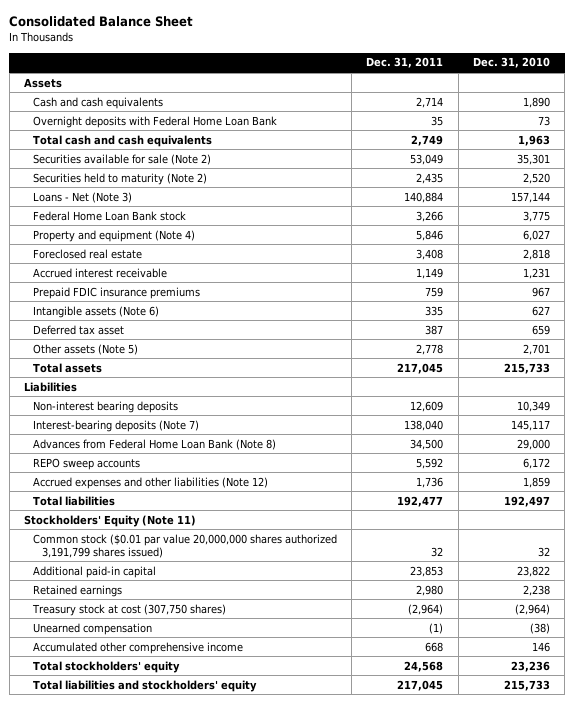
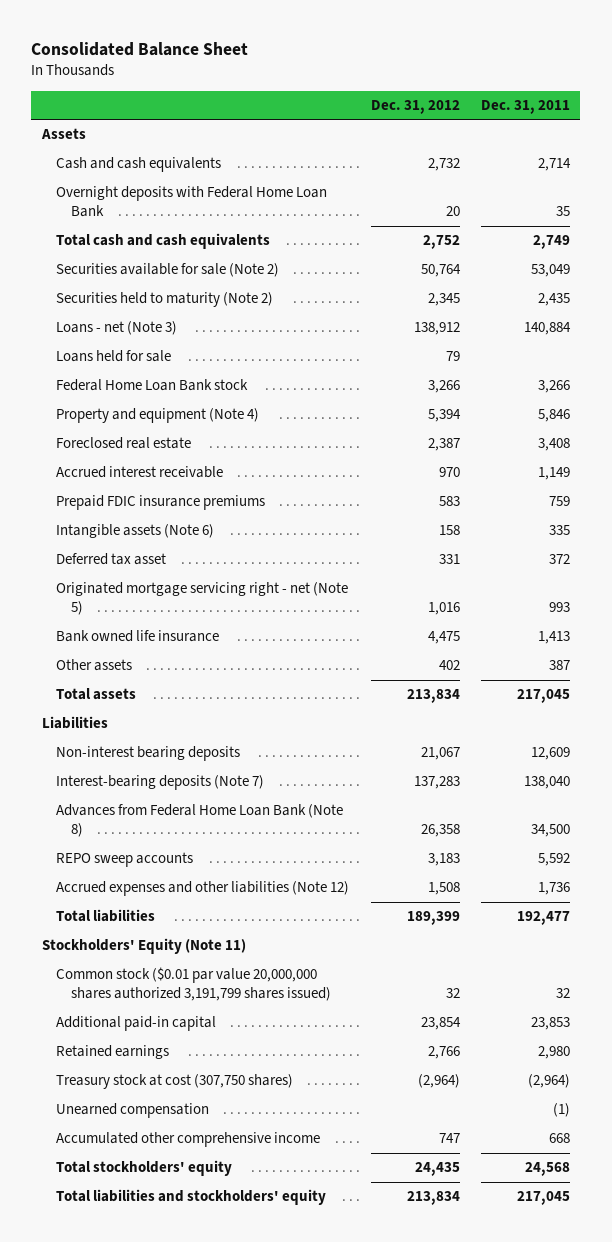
[472,57,550,69] Dec. 31, 2010 -> none
none -> [370,99,460,114] Dec. 31, 2012
[32,191,132,203] Loans - Net (Note 3) -> [56,321,178,336] Loans - net (Note 3)
none -> [56,350,172,363] Loans held for sale
[425,324,444,335] 387 -> [548,554,570,565] 372
none -> [56,582,349,616] Originated mortgage servicing right - net (Note 5)
none -> [56,630,220,643] Bank owned life insurance
[32,343,138,355] Other assets (Note 5) -> [56,659,133,672] Other assets
[416,343,444,355] 2,778 -> [548,660,570,671] 387

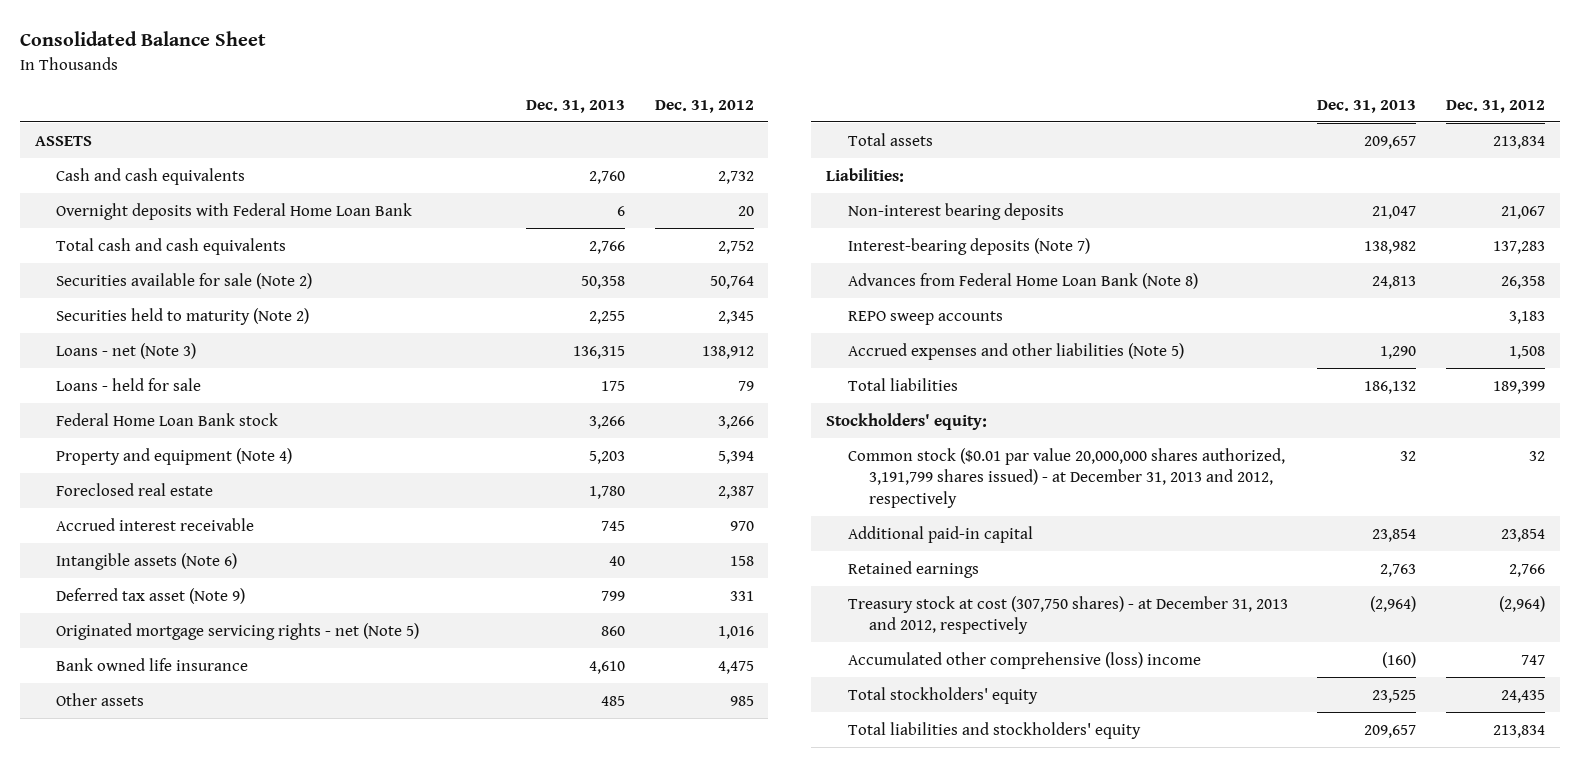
[480,99,570,114] Dec. 31, 2011 -> none
none -> [525,99,625,113] Dec. 31, 2013
[40,128,86,140] Assets -> [34,135,92,146] ASSETS
[56,350,172,363] Loans held for sale -> [56,377,202,391] Loans - held for sale
[56,495,266,511] Prepaid FDIC insurance premiums -> none
[56,553,167,566] Deferred tax asset -> [56,587,246,604] Deferred tax asset (Note 9)
[56,582,349,616] Originated mortgage servicing right - net (Note 5) -> [56,622,420,640] Originated mortgage servicing rights - net (Note 5)
[438,660,460,671] 402 -> [729,695,754,706] 985
[41,716,108,730] Liabilities -> [826,167,905,182] Liabilities:
[56,881,350,897] Accrued expenses and other liabilities (Note 12) -> [847,342,1184,360] Accrued expenses and other liabilities (Note 5)
[41,938,246,955] Stockholders' Equity (Note 11) -> [826,412,988,430] Stockholders' equity:
[56,967,331,1002] Common stock ($0.01 par value 20,000,000 shares authorized 3,191,799 shares issued) -> [847,447,1285,508] Common stock ($0.01 par value 20,000,000 shares authorized, 3,191,799 shares issued) - at December 31, 2013 and 2012, respectively
[56,1103,210,1119] Unearned compensation -> none
[56,1074,294,1090] Treasury stock at cost (307,750 shares) -> [847,595,1288,635] Treasury stock at cost (307,750 shares) - at December 31, 2013 and 2012, respectively
[56,1132,321,1148] Accumulated other comprehensive income -> [847,651,1201,669] Accumulated other comprehensive (loss) income

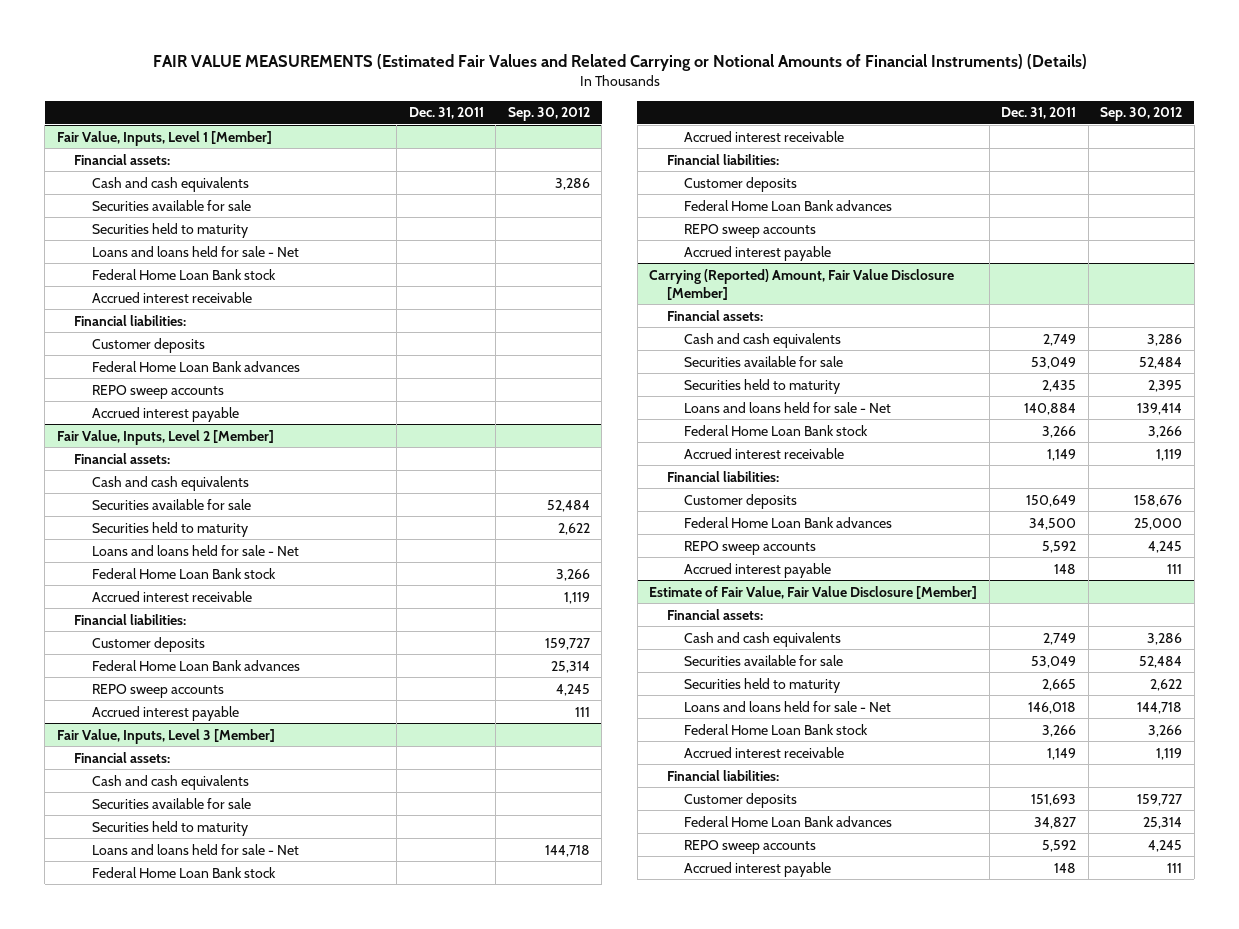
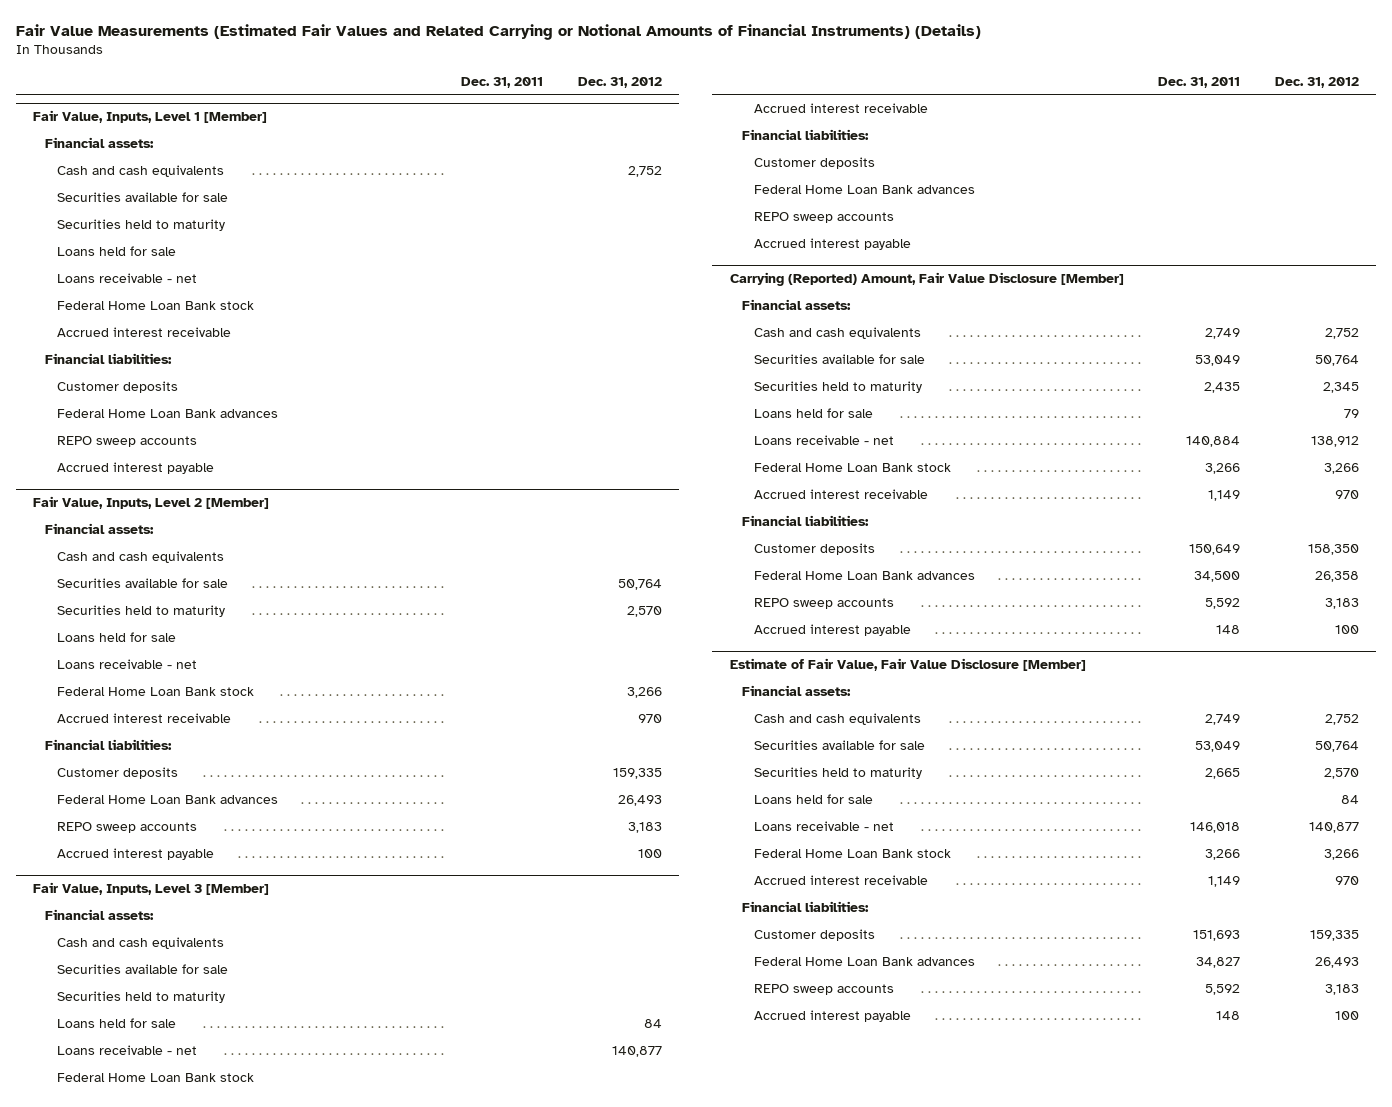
[152,54,1087,72] FAIR VALUE MEASUREMENTS (Estimated Fair Values and Related Carrying or Notional Amounts of Financial Instruments) (Details) -> [15,24,981,41] Fair Value Measurements (Estimated Fair Values and Related Carrying or Notional Amounts of Financial Instruments) (Details)
[507,107,590,122] Sep. 30, 2012 -> none
none -> [577,76,662,88] Dec. 31, 2012
none -> [57,245,177,256] Loans held for sale
[91,245,299,257] Loans and loans held for sale - Net -> [57,272,198,283] Loans receivable - net
none -> [57,631,177,642] Loans held for sale
[91,544,299,556] Loans and loans held for sale - Net -> [57,658,198,669] Loans receivable - net
none -> [57,1017,177,1028] Loans held for sale
[91,843,299,855] Loans and loans held for sale - Net -> [57,1044,198,1055] Loans receivable - net
none -> [754,407,874,418] Loans held for sale
[684,401,892,413] Loans and loans held for sale - Net -> [754,434,895,445] Loans receivable - net
none -> [754,793,874,804] Loans held for sale
[684,700,892,712] Loans and loans held for sale - Net -> [754,820,895,831] Loans receivable - net

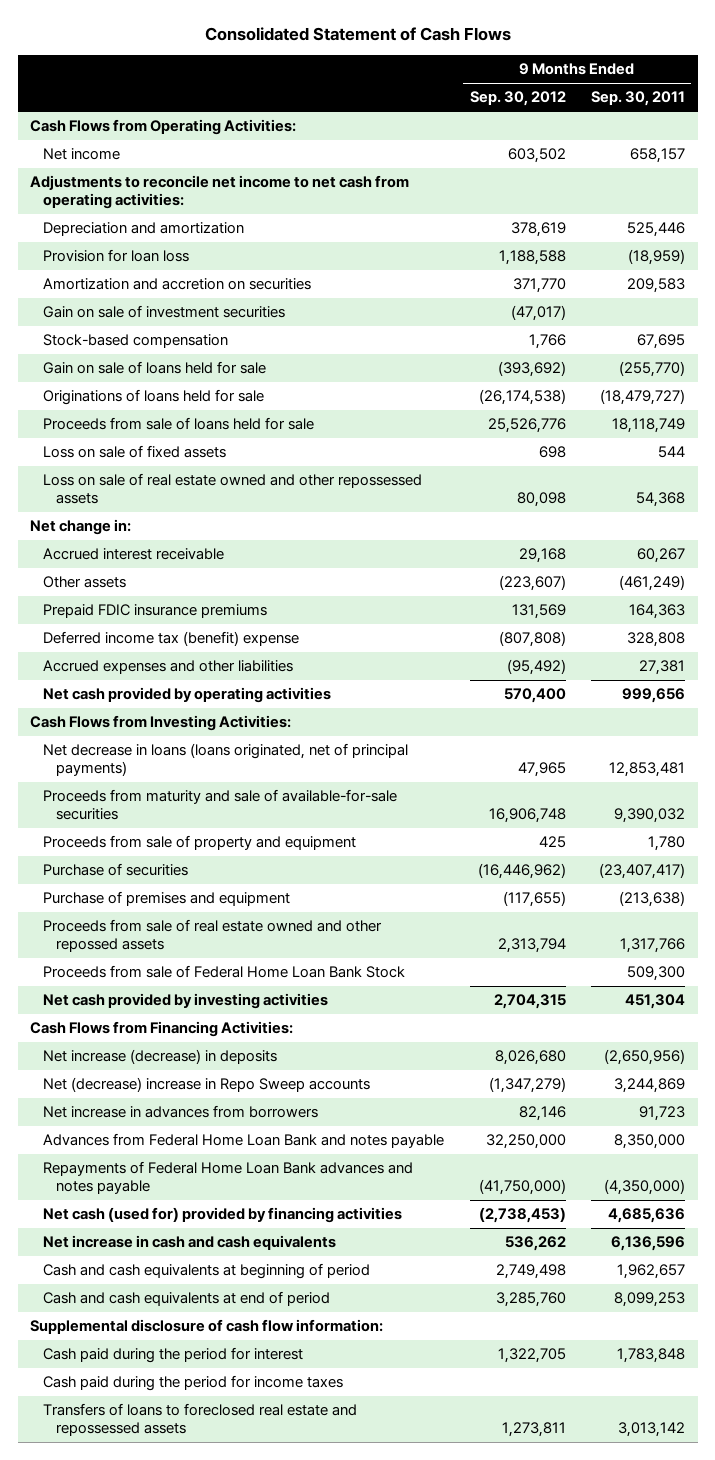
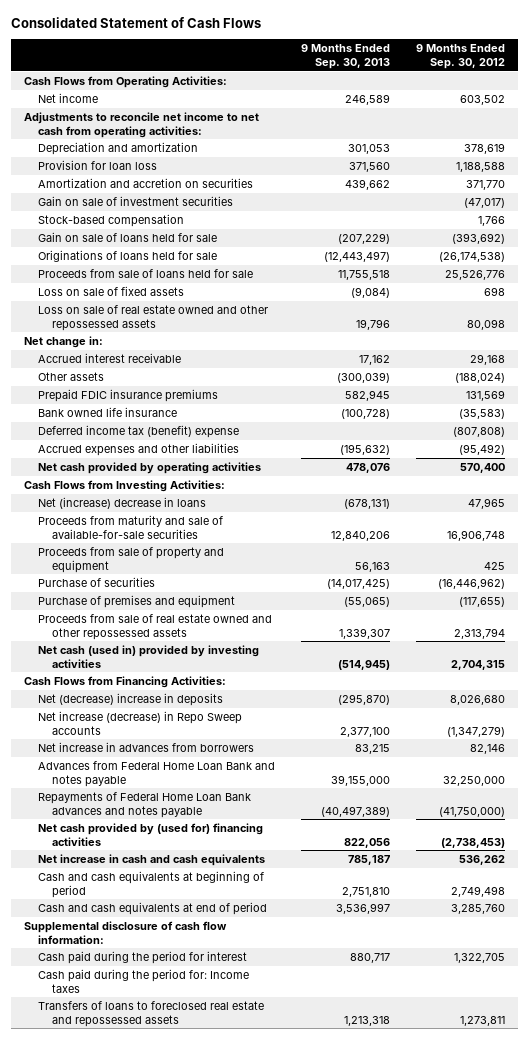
[590,91,685,107] Sep. 30, 2011 -> none
none -> [300,44,390,69] 9 Months Ended Sep. 30, 2013
[498,575,566,592] (223,607) -> [454,372,505,383] (188,024)
none -> [37,406,177,417] Bank owned life insurance
[43,743,409,777] Net decrease in loans (loans originated, net of principal payments) -> [37,496,206,509] Net (increase) decrease in loans
[43,965,406,979] Proceeds from sale of Federal Home Loan Bank Stock -> none
[43,919,383,953] Proceeds from sale of real estate owned and other repossed assets -> [37,613,272,640] Proceeds from sale of real estate owned and other repossessed assets
[43,993,329,1010] Net cash provided by investing activities -> [37,644,259,668] Net cash (used in) provided by investing activities
[43,1049,278,1065] Net increase (decrease) in deposits -> [37,692,223,706] Net (decrease) increase in deposits
[43,1077,371,1093] Net (decrease) increase in Repo Sweep accounts -> [37,710,242,735] Net increase (decrease) in Repo Sweep accounts
[43,1207,403,1224] Net cash (used for) provided by financing activities -> [37,822,263,846] Net cash provided by (used for) financing activities
[43,1375,344,1392] Cash paid during the period for income taxes -> [37,968,249,993] Cash paid during the period for: Income taxes

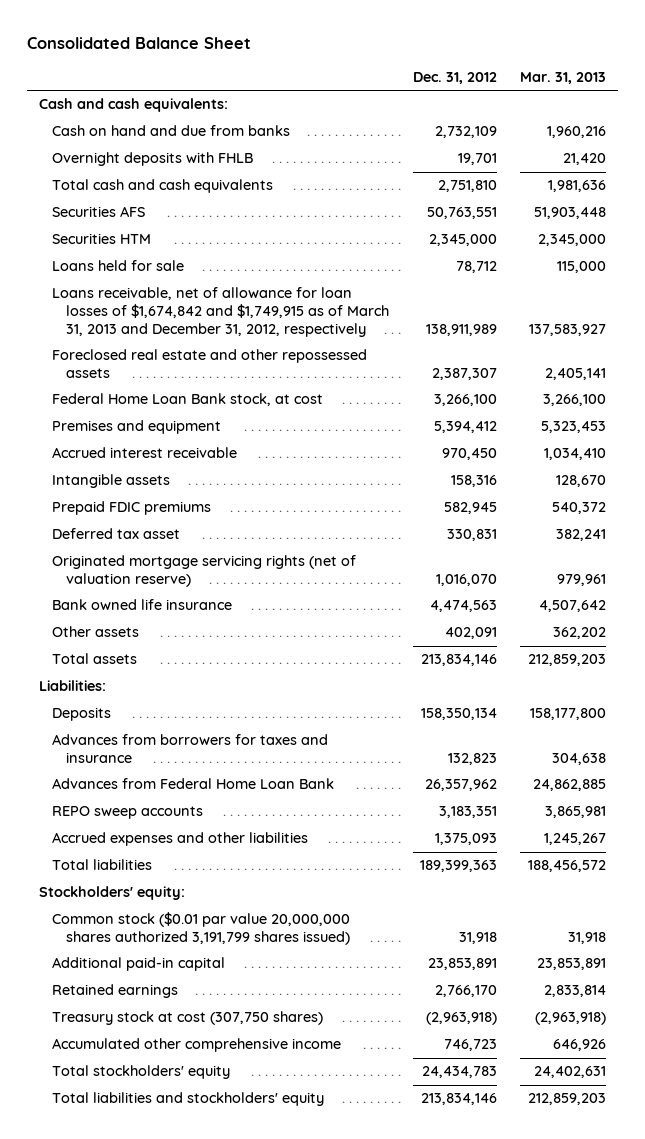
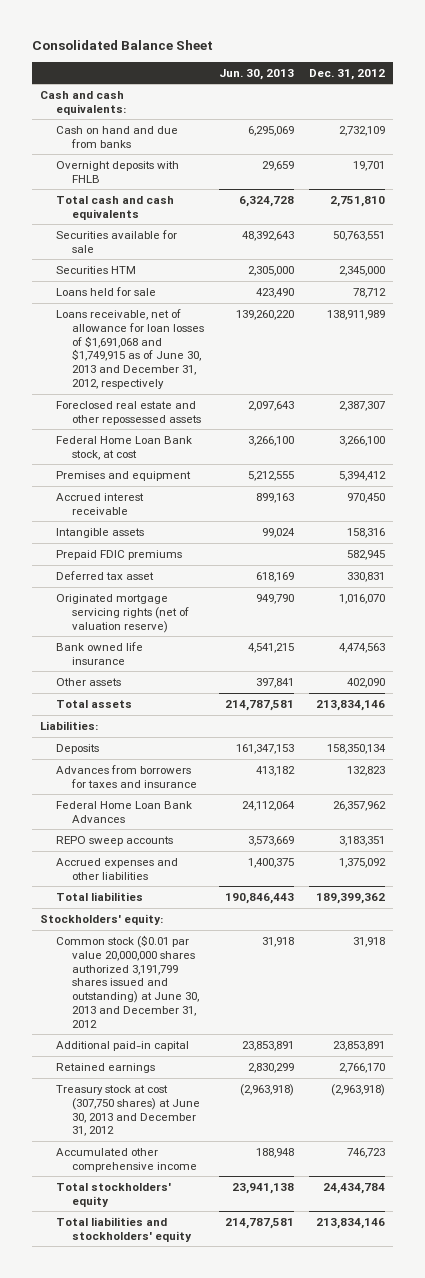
[520,72,607,85] Mar. 31, 2013 -> none
none -> [218,68,294,80] Jun. 30, 2013
[52,206,146,218] Securities AFS -> [55,229,177,253] Securities available for sale
[52,287,389,337] Loans receivable, net of allowance for loan losses of $1,674,842 and $1,749,915 as of March 31, 2013 and December 31, 2012, respectively -> [55,308,204,389] Loans receivable, net of allowance for loan losses of $1,691,068 and $1,749,915 as of June 30, 2013 and December 31, 2012, respectively
[444,627,497,640] 402,091 -> [347,677,386,688] 402,090
[52,778,335,790] Advances from Federal Home Loan Bank -> [55,800,192,823] Federal Home Loan Bank Advances
[434,833,497,846] 1,375,093 -> [339,857,387,868] 1,375,092
[419,860,497,873] 189,399,363 -> [316,892,386,904] 189,399,362
[52,912,351,946] Common stock ($0.01 par value 20,000,000 shares authorized 3,191,799 shares issued) -> [55,934,199,1028] Common stock ($0.01 par value 20,000,000 shares authorized 3,191,799 shares issued and outstanding) at June 30, 2013 and December 31, 2012
[52,1011,324,1026] Treasury stock at cost (307,750 shares) -> [55,1084,200,1137] Treasury stock at cost (307,750 shares) at June 30, 2013 and December 31, 2012
[421,1066,497,1079] 24,434,783 -> [323,1182,386,1194] 24,434,784

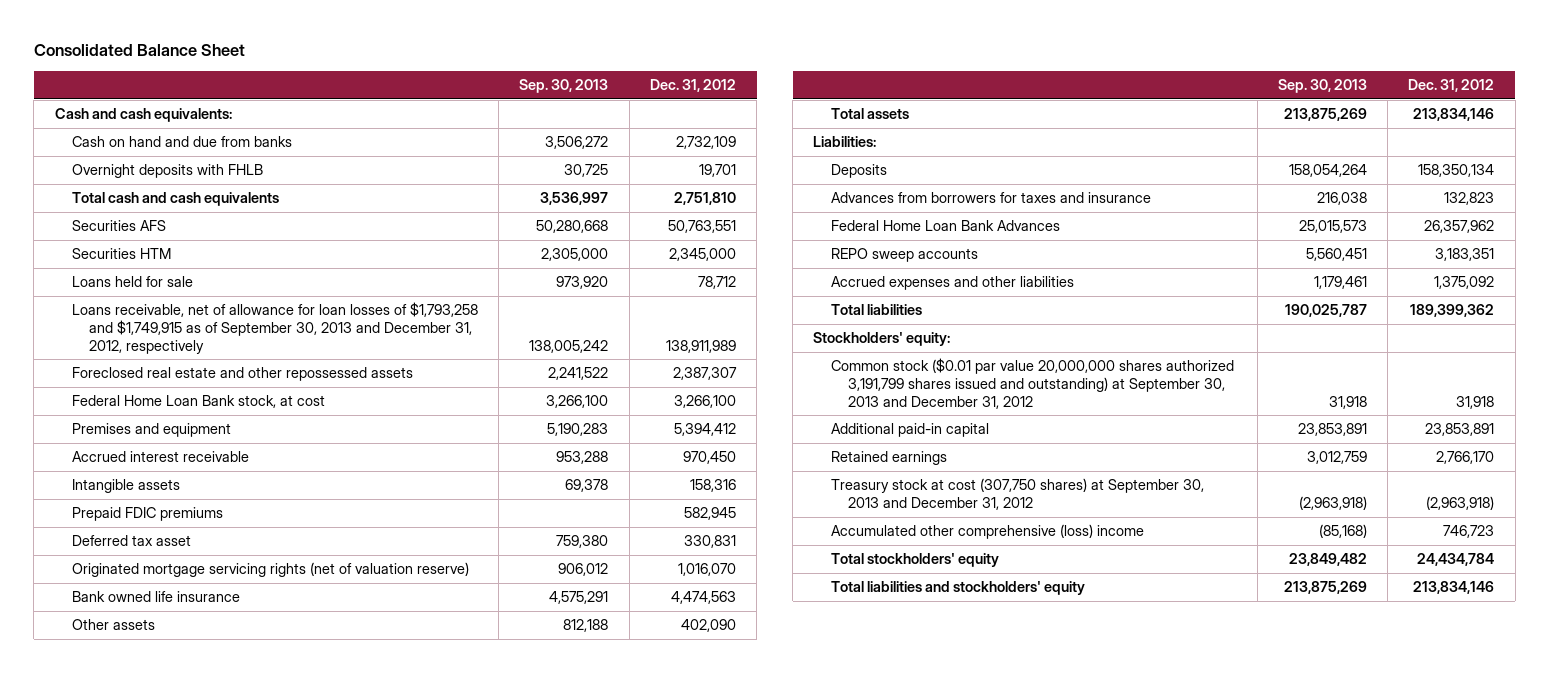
[218,68,294,80] Jun. 30, 2013 -> none
none -> [519,78,609,93] Sep. 30, 2013
[55,229,177,253] Securities available for sale -> [71,220,166,232] Securities AFS
[55,308,204,389] Loans receivable, net of allowance for loan losses of $1,691,068 and $1,749,915 as of June 30, 2013 and December 31, 2012, respectively -> [71,302,478,354] Loans receivable, net of allowance for loan losses of $1,793,258 and $1,749,915 as of September 30, 2013 and December 31, 2012, respectively
[55,934,199,1028] Common stock ($0.01 par value 20,000,000 shares authorized 3,191,799 shares issued and outstanding) at June 30, 2013 and December 31, 2012 -> [830,358,1234,409] Common stock ($0.01 par value 20,000,000 shares authorized 3,191,799 shares issued and outstanding) at September 30, 2013 and December 31, 2012
[55,1084,200,1137] Treasury stock at cost (307,750 shares) at June 30, 2013 and December 31, 2012 -> [830,478,1204,510] Treasury stock at cost (307,750 shares) at September 30, 2013 and December 31, 2012
[55,1147,197,1172] Accumulated other comprehensive income -> [830,524,1144,540] Accumulated other comprehensive (loss) income

